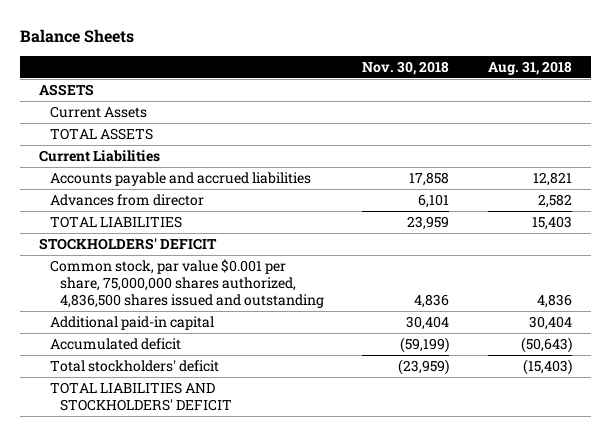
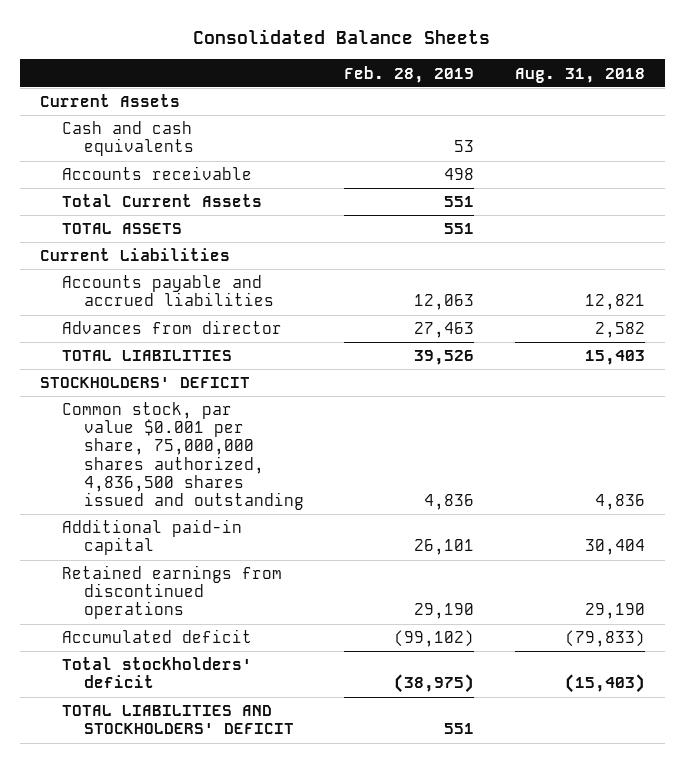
[20,28,135,43] Balance Sheets -> [193,28,491,44] Consolidated Balance Sheets
[362,60,450,75] Nov. 30, 2018 -> none
none -> [344,65,475,83] Feb. 28, 2019
[39,83,95,96] ASSETS -> none
none -> [61,121,194,157] Cash and cash equivalents
none -> [61,166,252,181] Accounts receivable
none -> [61,194,262,208] Total Current Assets
none -> [61,565,282,620] Retained earnings from discontinued operations
[520,336,572,353] (50,643) -> [564,630,645,648] (79,833)

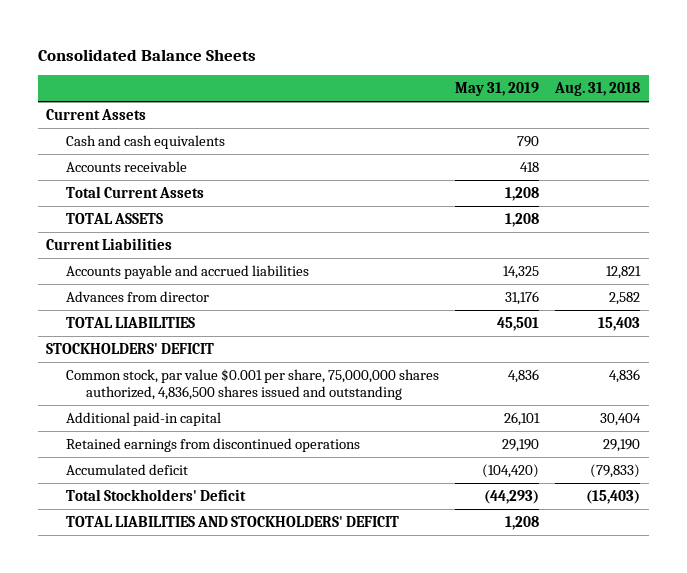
[344,65,475,83] Feb. 28, 2019 -> none
none -> [455,81,540,96] May 31, 2019
[61,657,252,689] Total stockholders' deficit -> [66,489,247,502] Total Stockholders' Deficit

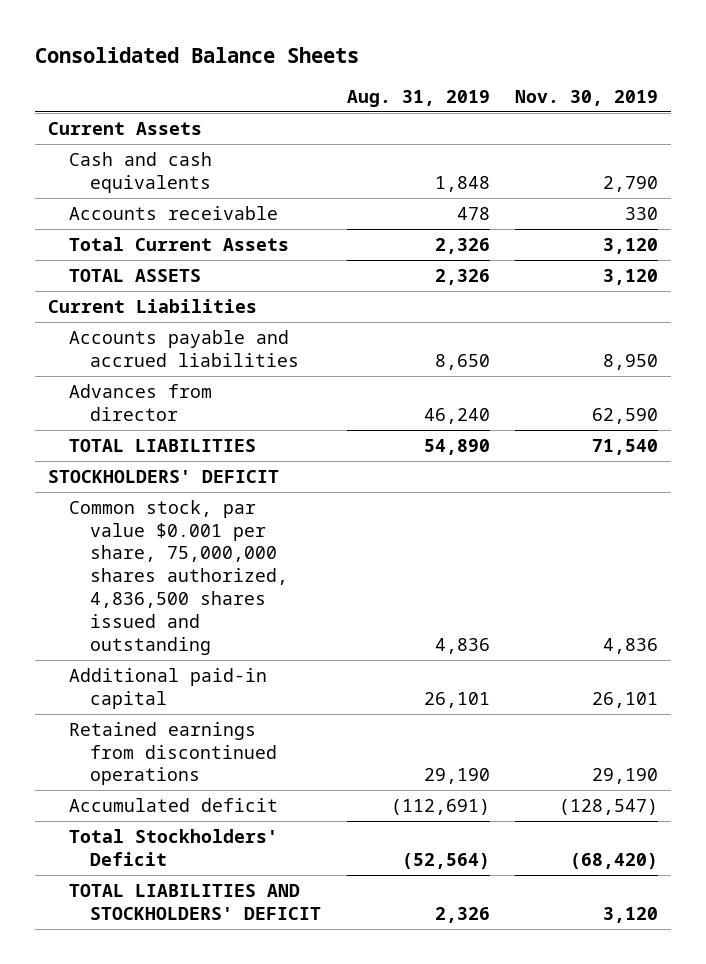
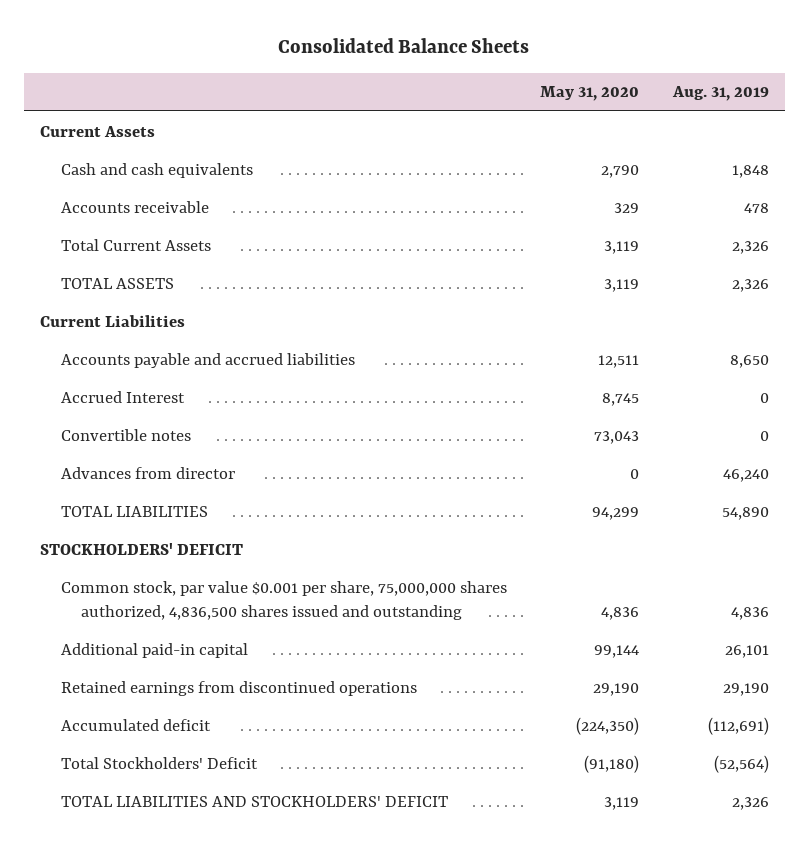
[514,89,658,106] Nov. 30, 2019 -> none
none -> [540,86,640,102] May 31, 2020
none -> [60,390,185,403] Accrued Interest
none -> [60,428,191,441] Convertible notes

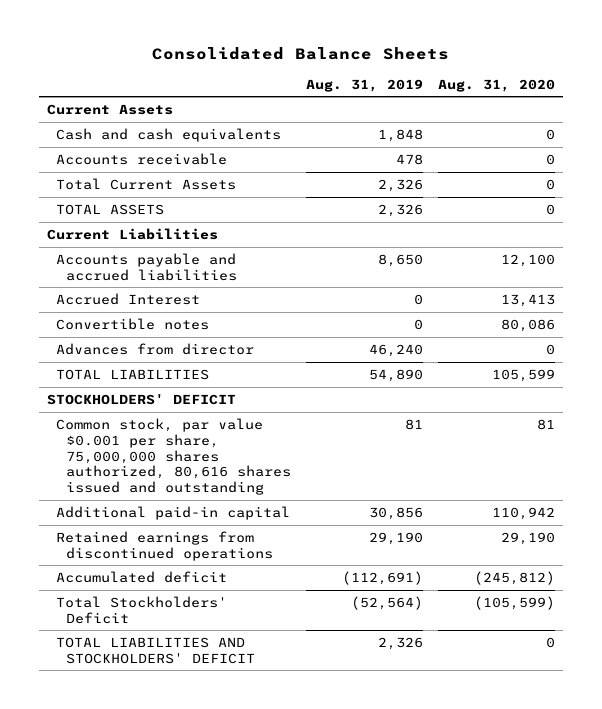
[540,86,640,102] May 31, 2020 -> none
none -> [438,78,556,92] Aug. 31, 2020
[60,580,507,620] Common stock, par value $0.001 per share, 75,000,000 shares authorized, 4,836,500 shares issued and outstanding -> [56,417,291,496] Common stock, par value $0.001 per share, 75,000,000 shares authorized, 80,616 shares issued and outstanding
[730,606,769,620] 4,836 -> [404,418,423,430] 81
[724,644,769,658] 26,101 -> [368,506,423,520] 30,856

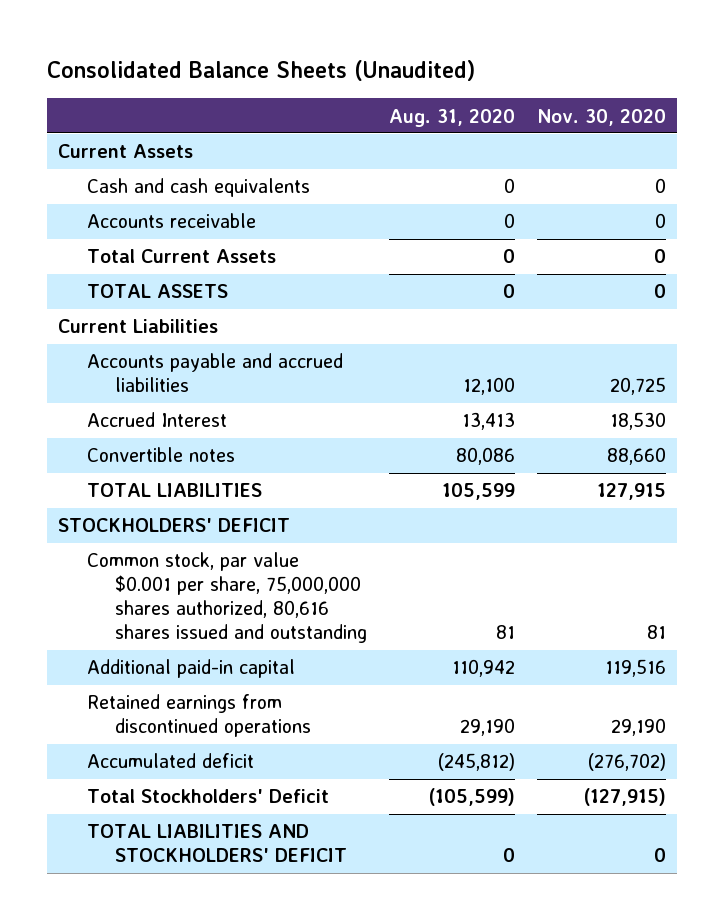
[151,47,449,61] Consolidated Balance Sheets -> [47,60,476,82] Consolidated Balance Sheets (Unaudited)
[305,78,423,92] Aug. 31, 2019 -> none
none -> [537,108,667,126] Nov. 30, 2020
[56,342,255,355] Advances from director -> none

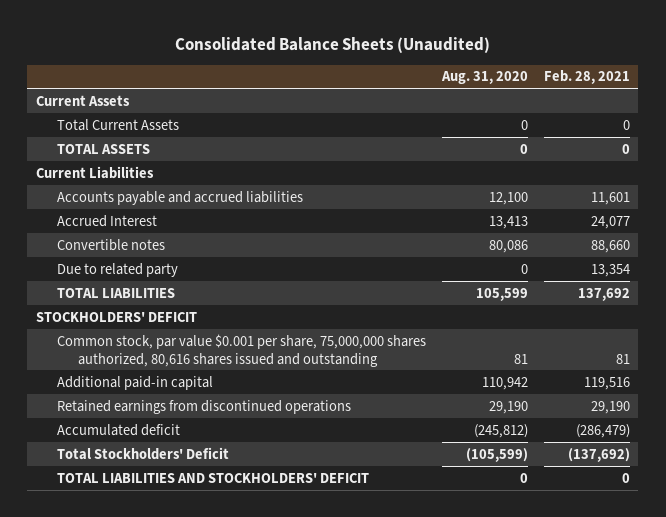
[537,108,667,126] Nov. 30, 2020 -> none
none -> [544,70,631,85] Feb. 28, 2021
[86,178,310,198] Cash and cash equivalents -> none
[86,213,256,229] Accounts receivable -> none
none -> [56,262,178,277] Due to related party

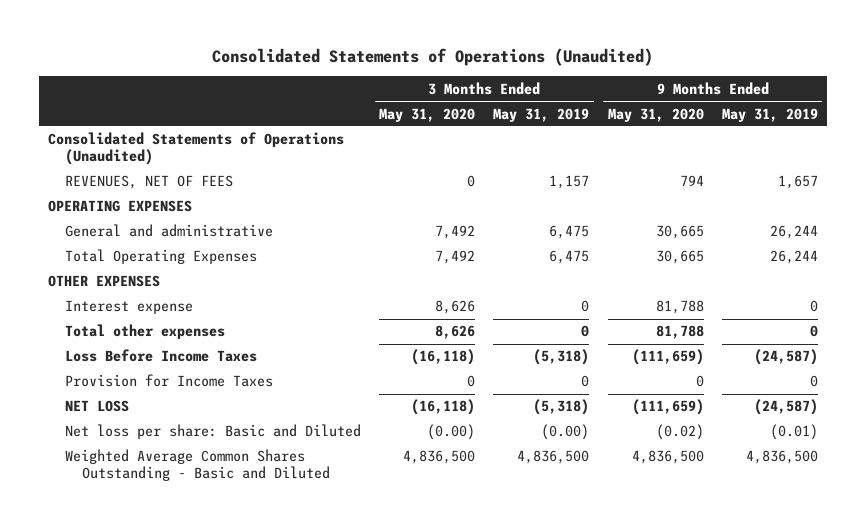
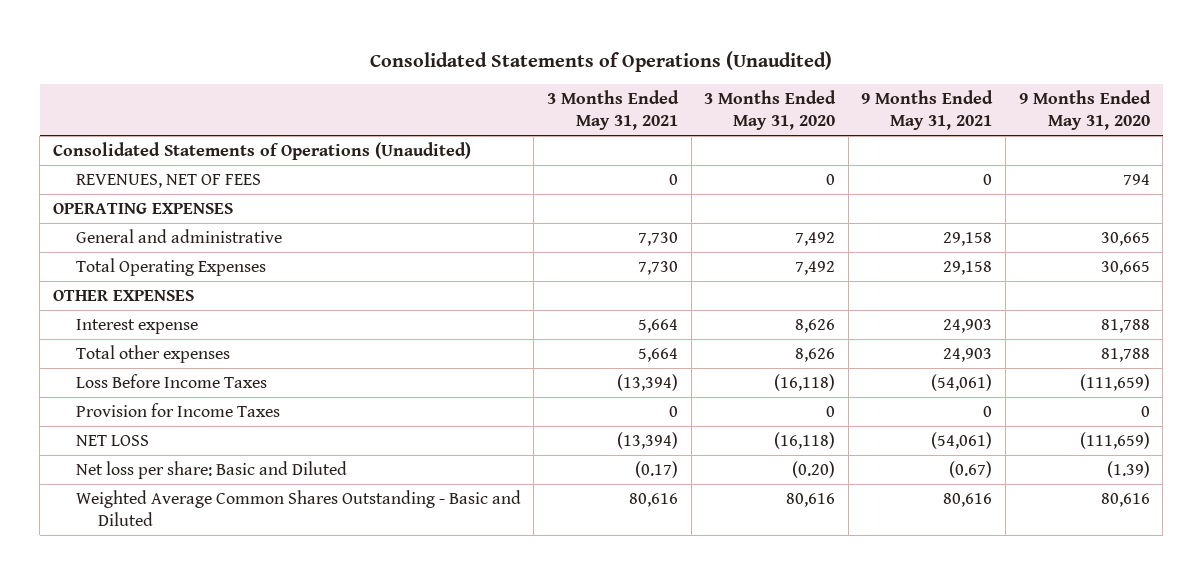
[493,107,590,122] May 31, 2019 -> none
[721,107,818,122] May 31, 2019 -> none
none -> [546,89,679,131] 3 Months Ended May 31, 2021
none -> [861,89,994,131] 9 Months Ended May 31, 2021
[427,424,476,441] (0.00) -> [792,460,836,478] (0.20)
[655,424,704,441] (0.02) -> [1106,460,1150,478] (1.39)
[403,450,476,465] 4,836,500 -> [786,492,836,507] 80,616
[631,450,704,465] 4,836,500 -> [1100,492,1150,507] 80,616

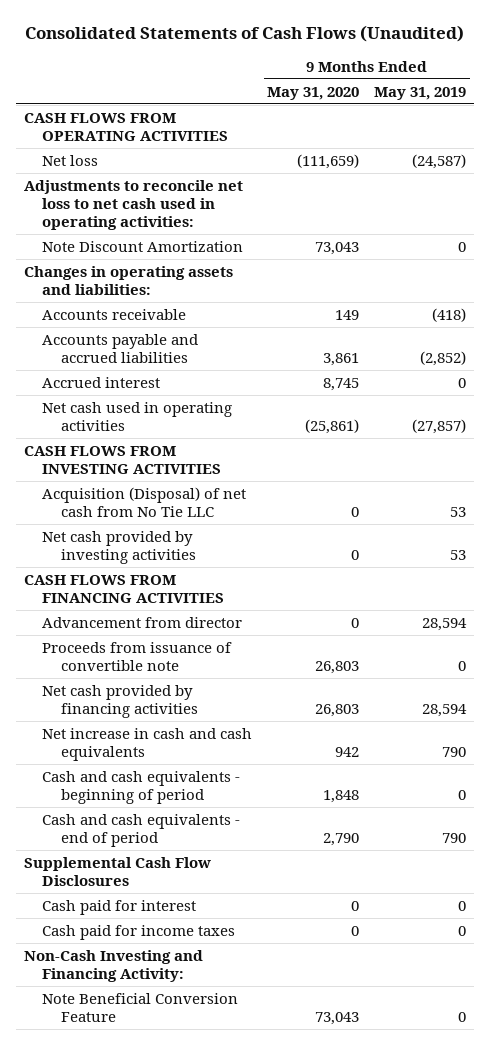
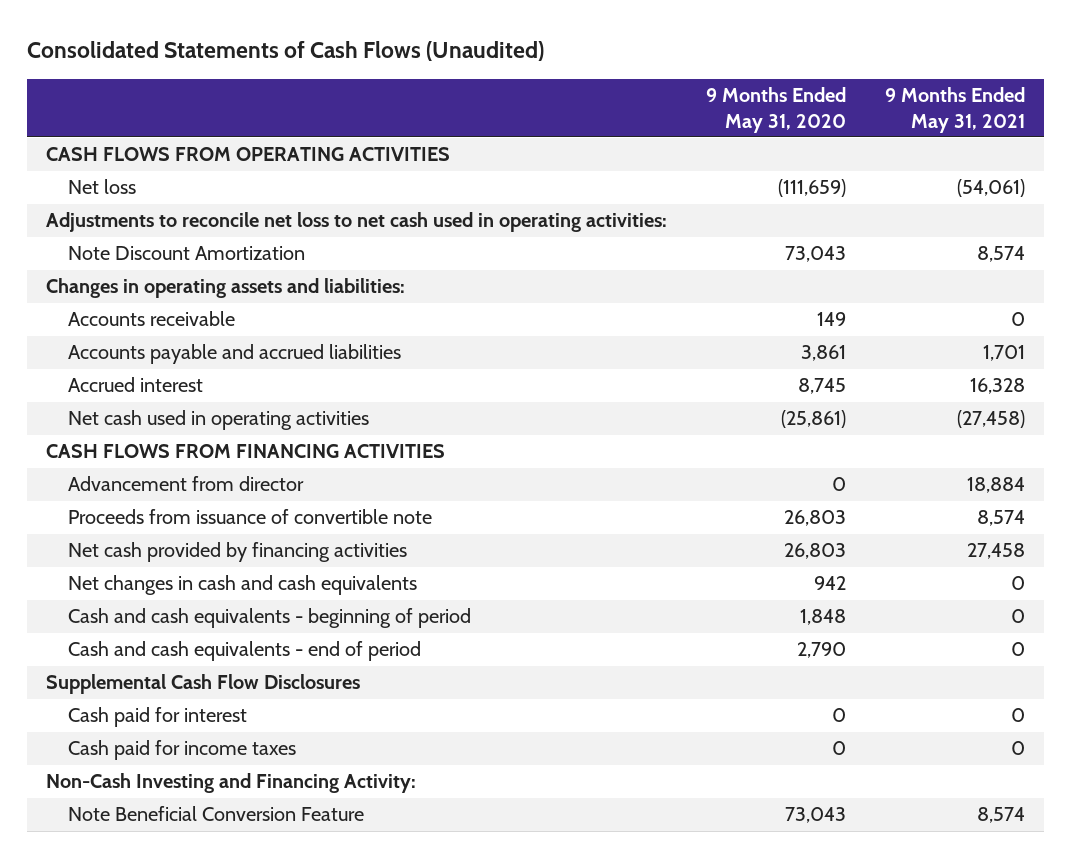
[374,86,467,100] May 31, 2019 -> none
none -> [885,86,1026,133] 9 Months Ended May 31, 2021
[23,445,222,475] CASH FLOWS FROM INVESTING ACTIVITIES -> none
[42,486,247,518] Acquisition (Disposal) of net cash from No Tie LLC -> none
[42,530,197,565] Net cash provided by investing activities -> none
[42,727,253,762] Net increase in cash and cash equivalents -> [68,575,418,596] Net changes in cash and cash equivalents

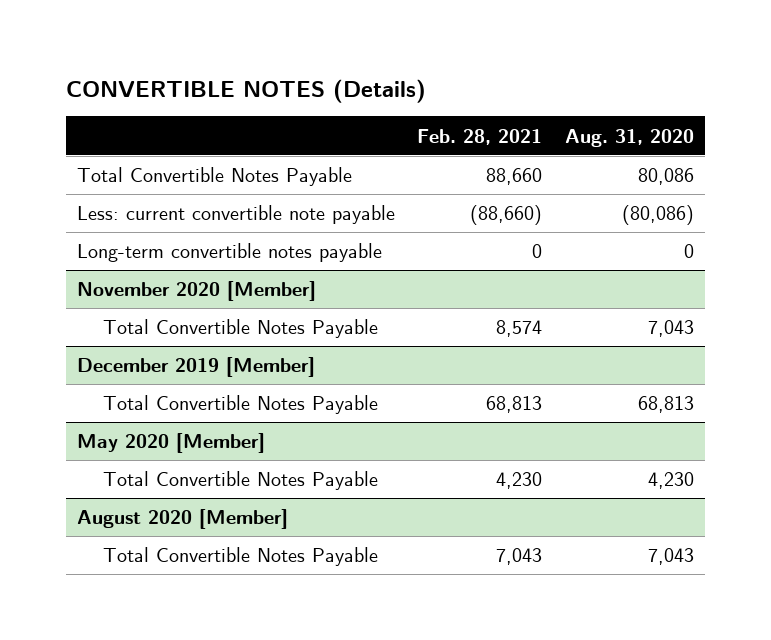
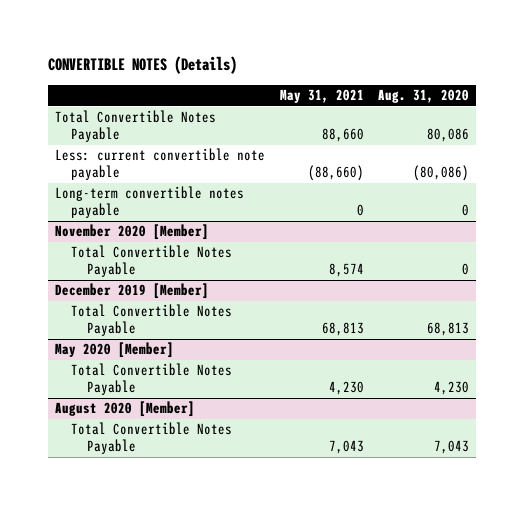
[417,128,543,145] Feb. 28, 2021 -> none
none -> [279,89,364,104] May 31, 2021
[647,320,694,338] 7,043 -> [462,263,470,276] 0

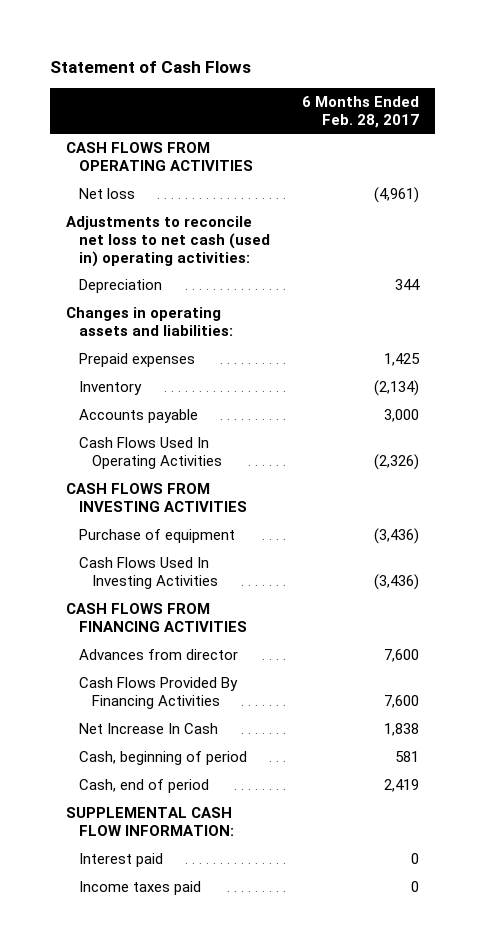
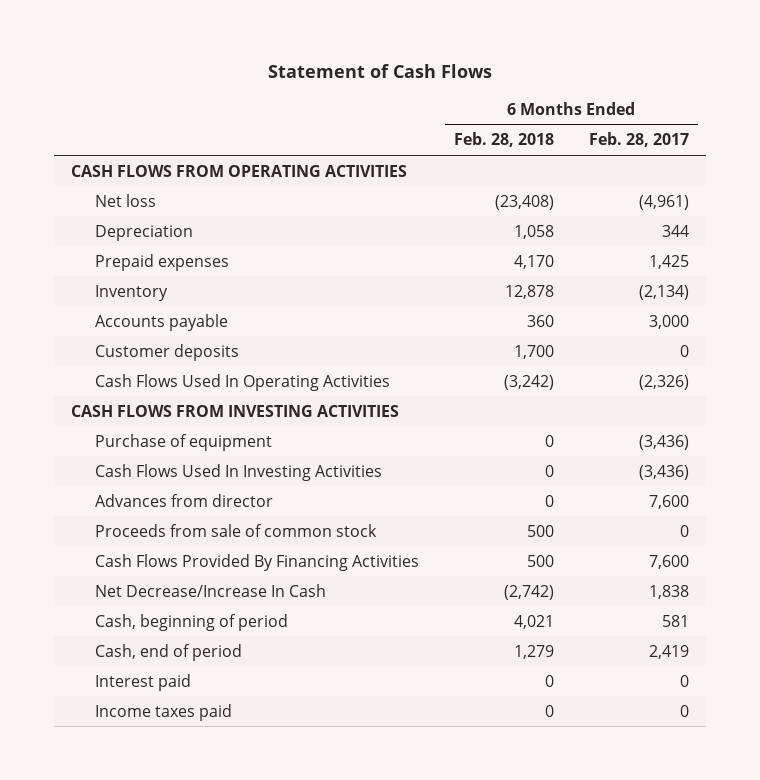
none -> [454,132,555,148] Feb. 28, 2018
[65,216,271,267] Adjustments to reconcile net loss to net cash (used in) operating activities: -> none
[65,307,234,336] Changes in operating assets and liabilities: -> none
none -> [95,343,240,361] Customer deposits
[65,603,248,632] CASH FLOWS FROM FINANCING ACTIVITIES -> none
none -> [95,523,378,537] Proceeds from sale of common stock
[79,723,219,735] Net Increase In Cash -> [95,583,327,597] Net Decrease/Increase In Cash
[65,807,235,836] SUPPLEMENTAL CASH FLOW INFORMATION: -> none

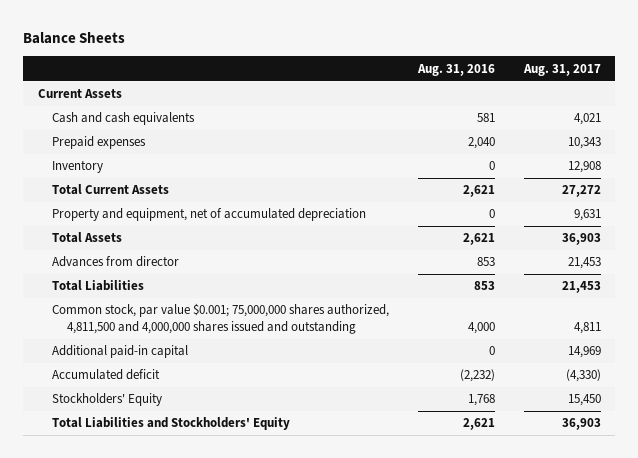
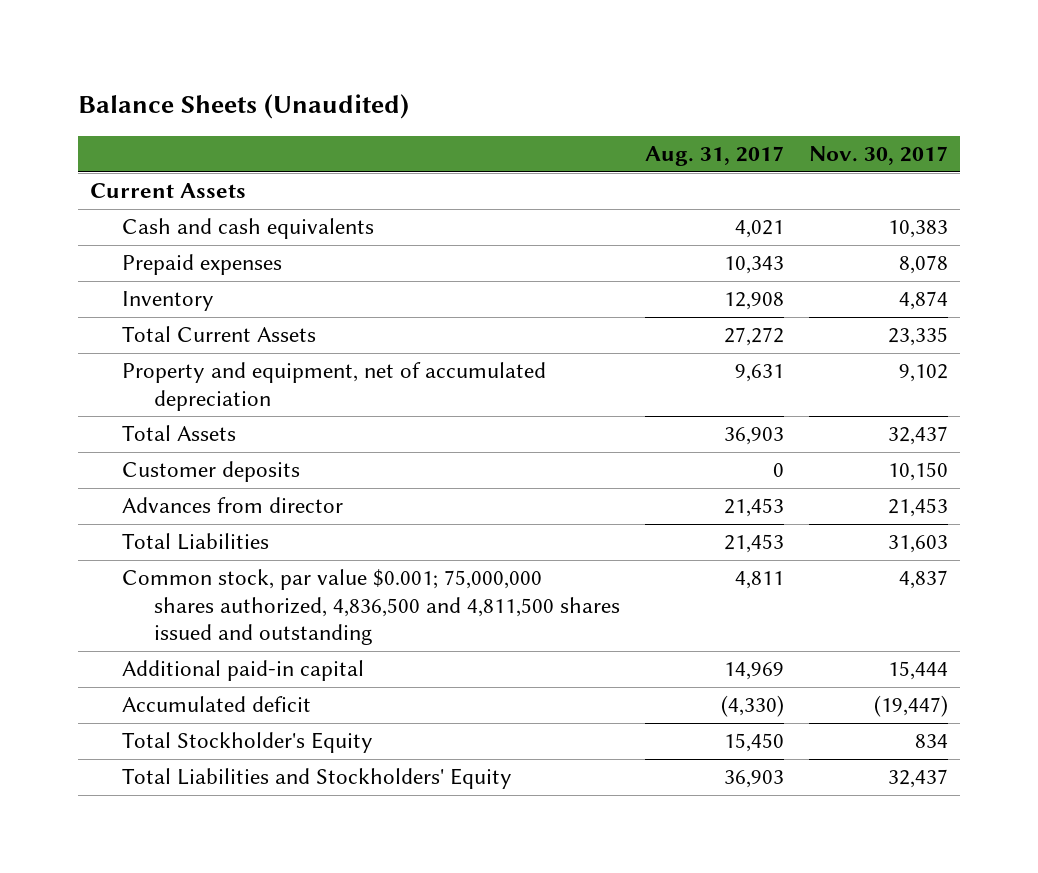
[23,32,126,45] Balance Sheets -> [77,94,409,120] Balance Sheets (Unaudited)
[416,63,495,76] Aug. 31, 2016 -> none
none -> [808,146,948,166] Nov. 30, 2017
none -> [122,461,301,483] Customer deposits
[52,303,390,335] Common stock, par value $0.001; 75,000,000 shares authorized, 4,811,500 and 4,000,000 shares issued and outstanding -> [122,569,621,646] Common stock, par value $0.001; 75,000,000 shares authorized, 4,836,500 and 4,811,500 shares issued and outstanding
[52,393,163,407] Stockholders' Equity -> [122,732,374,754] Total Stockholder's Equity

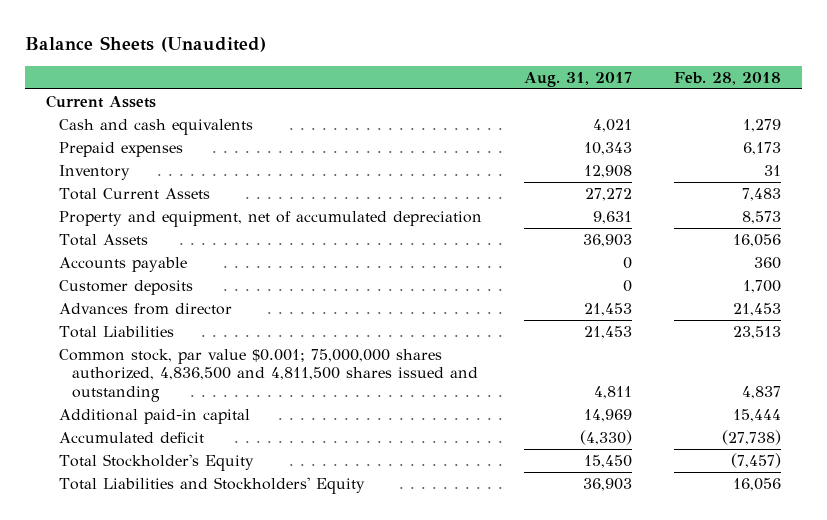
[808,146,948,166] Nov. 30, 2017 -> none
none -> [673,71,781,85] Feb. 28, 2018
none -> [58,256,187,272] Accounts payable

